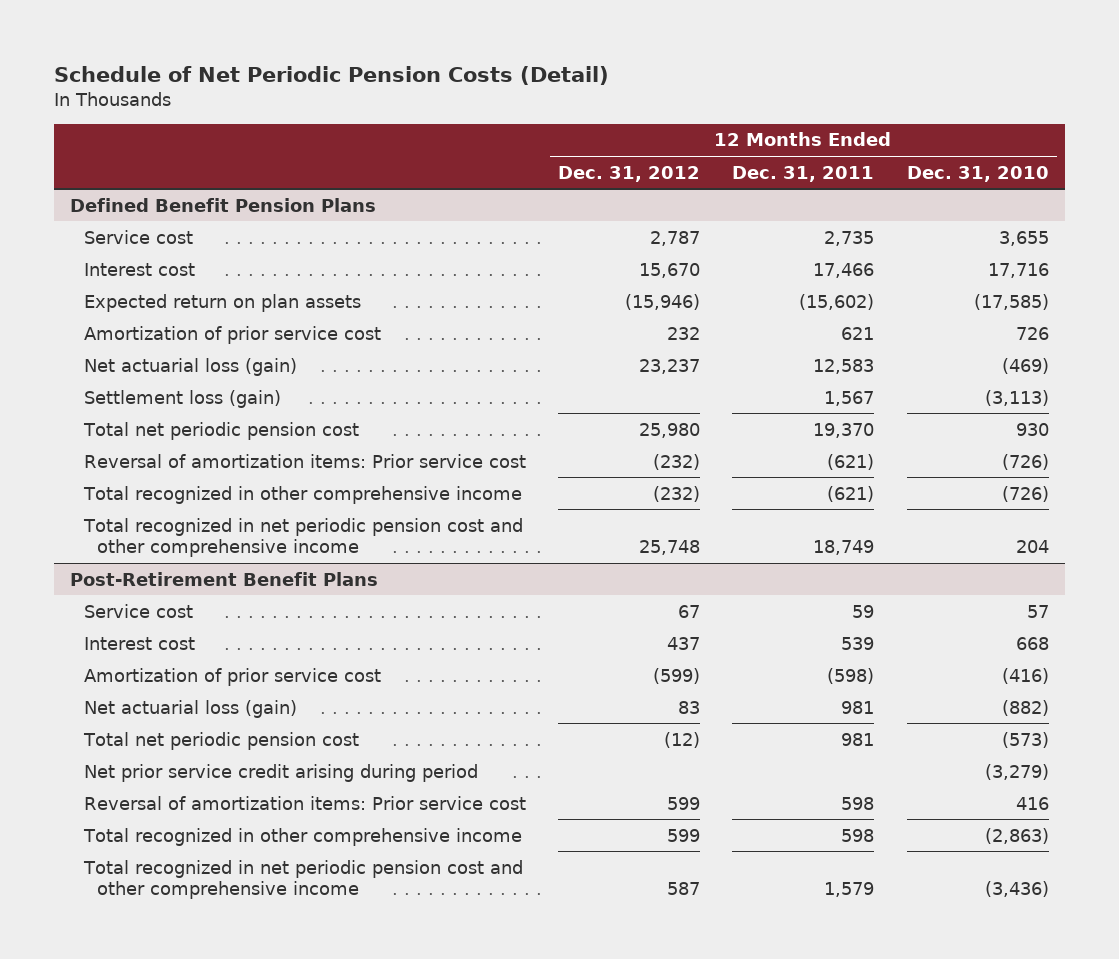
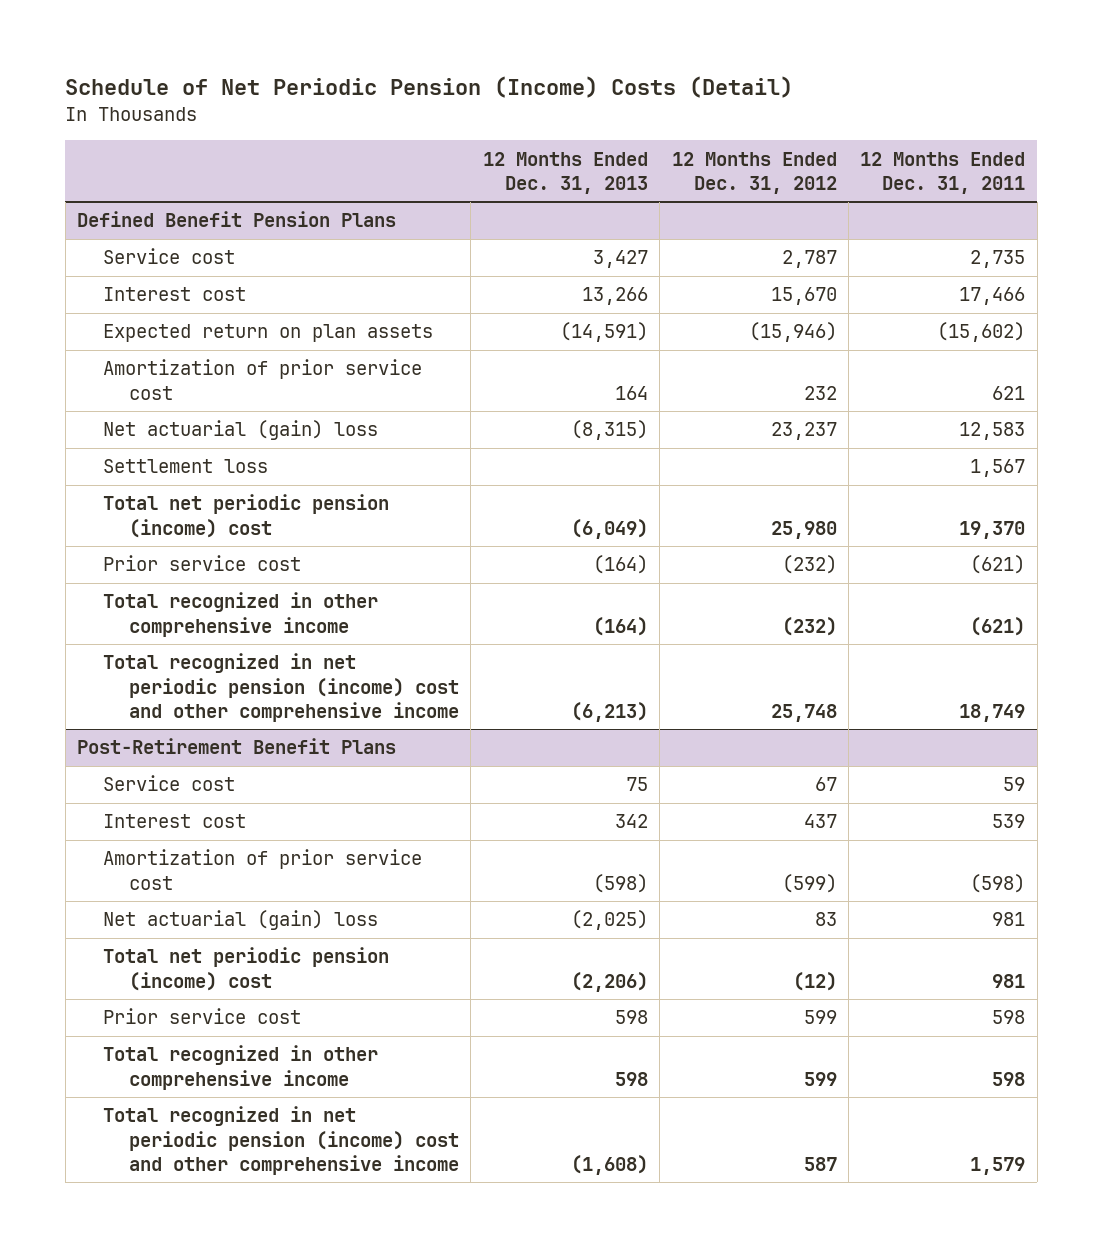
[53,65,609,85] Schedule of Net Periodic Pension Costs (Detail) -> [65,76,794,99] Schedule of Net Periodic Pension (Income) Costs (Detail)
[906,165,1049,182] Dec. 31, 2010 -> none
none -> [482,151,648,194] 12 Months Ended Dec. 31, 2013
[83,357,297,376] Net actuarial loss (gain) -> [103,420,379,441] Net actuarial (gain) loss
[83,389,281,408] Settlement loss (gain) -> [103,459,269,474] Settlement loss
[82,421,359,440] Total net periodic pension cost -> [103,494,390,538] Total net periodic pension (income) cost
[83,453,526,468] Reversal of amortization items: Prior service cost -> [103,555,302,572] Prior service cost
[82,517,523,558] Total recognized in net periodic pension cost and other comprehensive income -> [103,653,460,722] Total recognized in net periodic pension (income) cost and other comprehensive income
[83,763,478,782] Net prior service credit arising during period -> none
[83,699,297,718] Net actuarial loss (gain) -> [103,910,379,931] Net actuarial (gain) loss
[82,731,359,750] Total net periodic pension cost -> [103,947,390,991] Total net periodic pension (income) cost
[83,795,526,810] Reversal of amortization items: Prior service cost -> [103,1008,302,1025] Prior service cost
[82,859,523,900] Total recognized in net periodic pension cost and other comprehensive income -> [103,1106,460,1175] Total recognized in net periodic pension (income) cost and other comprehensive income

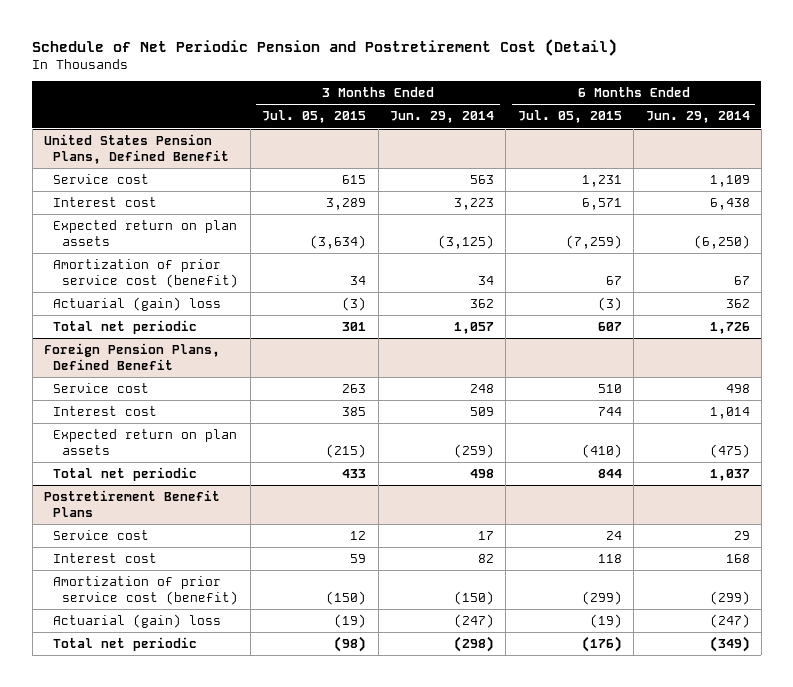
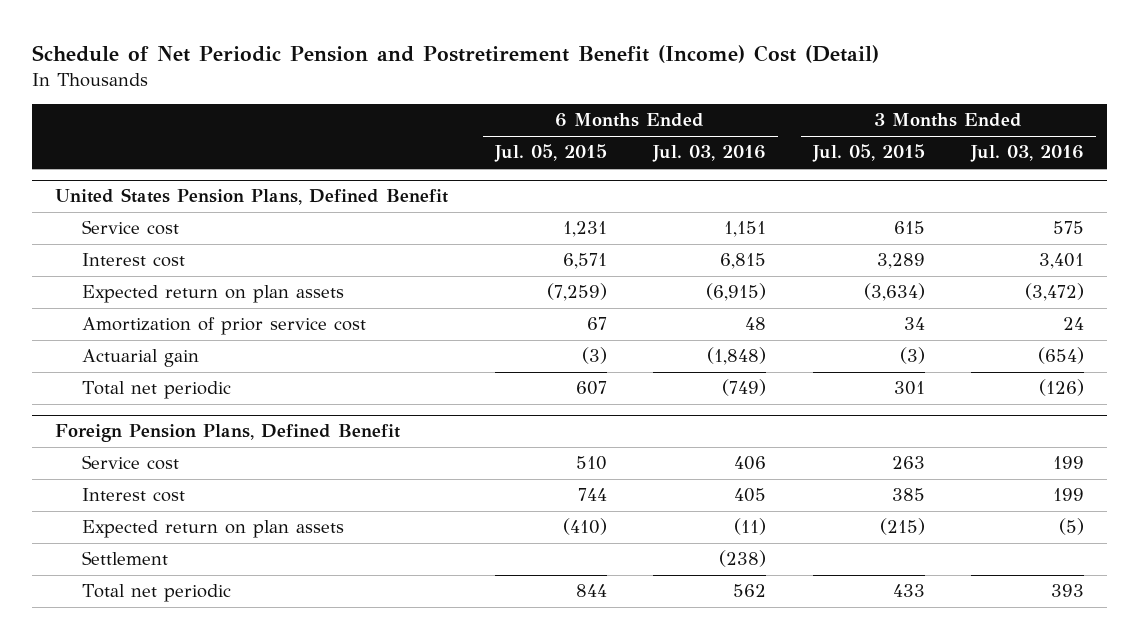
[32,38,618,56] Schedule of Net Periodic Pension and Postretirement Cost (Detail) -> [31,44,879,63] Schedule of Net Periodic Pension and Postretirement Benefit (Income) Cost (Detail)
[390,111,495,124] Jun. 29, 2014 -> none
[645,111,750,124] Jun. 29, 2014 -> none
none -> [652,145,767,163] Jul. 03, 2016
none -> [970,145,1085,163] Jul. 03, 2016
[53,258,239,288] Amortization of prior service cost (benefit) -> [82,317,367,336] Amortization of prior service cost
[53,296,222,311] Actuarial (gain) loss -> [82,349,200,368] Actuarial gain
none -> [82,551,169,566] Settlement
[43,489,220,517] Postretirement Benefit Plans -> none
[53,529,150,540] Service cost -> none
[53,552,158,563] Interest cost -> none
[53,575,239,605] Amortization of prior service cost (benefit) -> none
[53,613,222,628] Actuarial (gain) loss -> none
[53,636,198,651] Total net periodic -> none

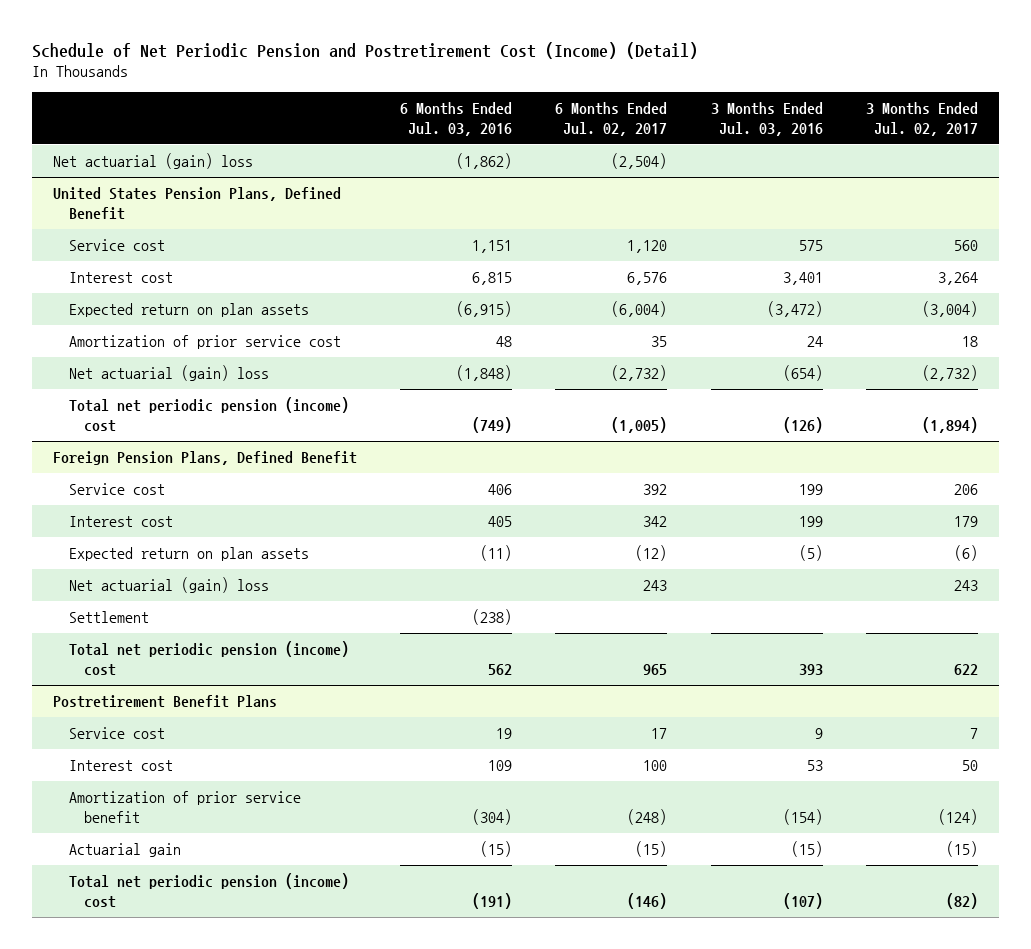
[31,44,879,63] Schedule of Net Periodic Pension and Postretirement Benefit (Income) Cost (Detail) -> [31,41,698,59] Schedule of Net Periodic Pension and Postretirement Cost (Income) (Detail)
[493,144,607,163] Jul. 05, 2015 -> none
[811,144,925,163] Jul. 05, 2015 -> none
none -> [555,101,668,136] 6 Months Ended Jul. 02, 2017
none -> [865,101,978,136] 3 Months Ended Jul. 02, 2017
none -> [53,152,254,169] Net actuarial (gain) loss
[82,349,200,368] Actuarial gain -> [68,364,269,381] Net actuarial (gain) loss
[82,381,232,400] Total net periodic -> [68,396,349,432] Total net periodic pension (income) cost
none -> [68,576,269,593] Net actuarial (gain) loss
[82,584,232,603] Total net periodic -> [68,640,349,676] Total net periodic pension (income) cost
none -> [53,694,278,708] Postretirement Benefit Plans
none -> [68,726,165,739] Service cost
none -> [68,759,173,771] Interest cost
none -> [68,790,301,823] Amortization of prior service benefit
none -> [68,842,181,857] Actuarial gain
none -> [68,872,349,908] Total net periodic pension (income) cost

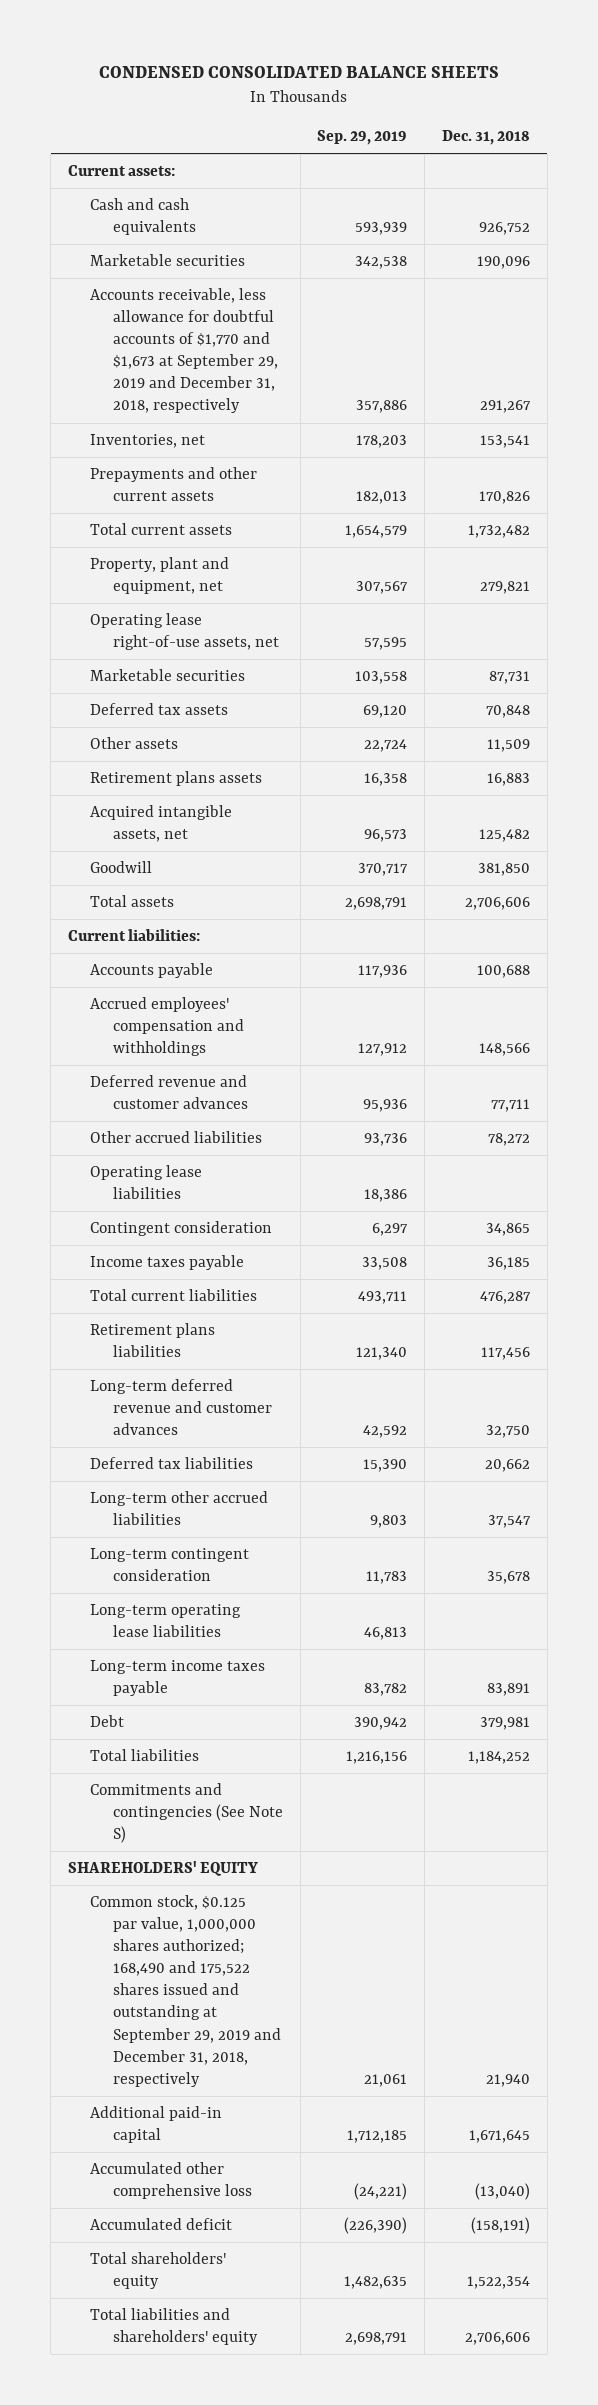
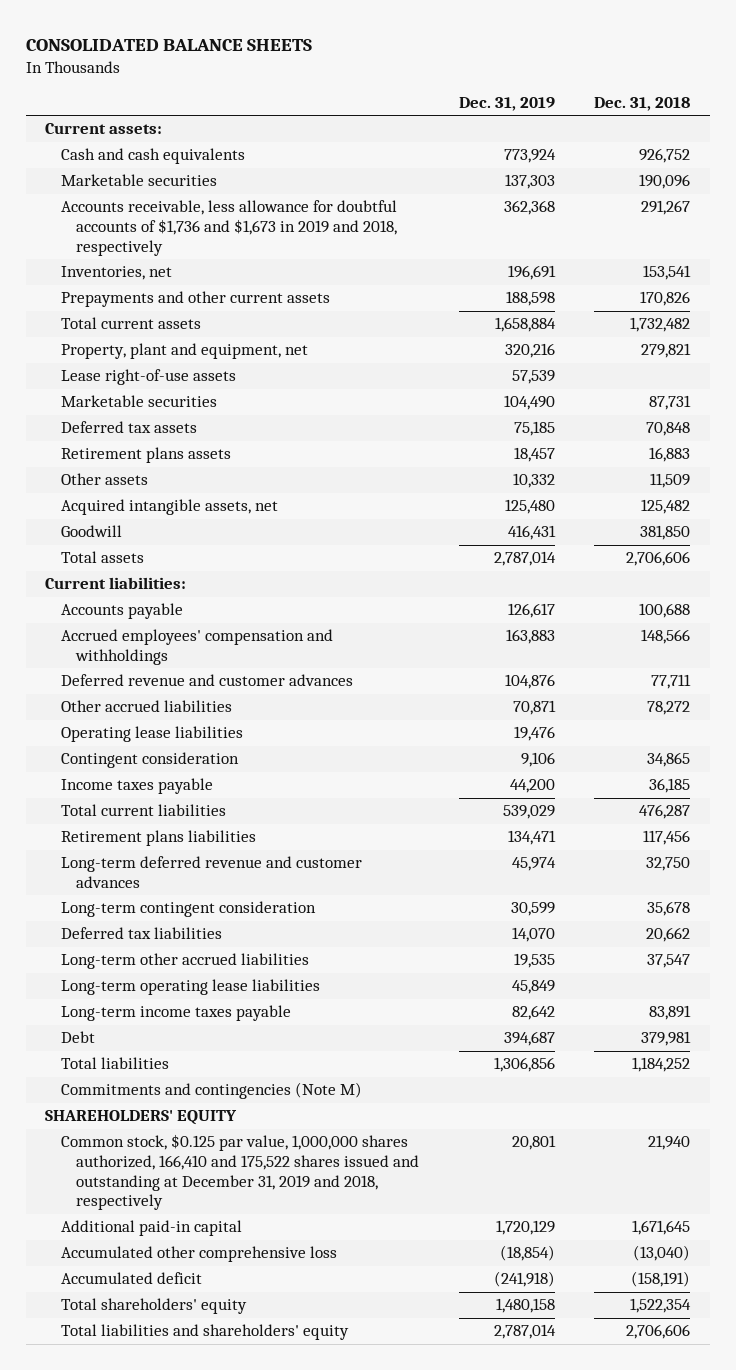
[99,66,500,79] CONDENSED CONSOLIDATED BALANCE SHEETS -> [25,39,312,52] CONSOLIDATED BALANCE SHEETS
[317,130,408,146] Sep. 29, 2019 -> none
none -> [458,97,555,112] Dec. 31, 2019
[90,288,278,414] Accounts receivable, less allowance for doubtful accounts of $1,770 and $1,673 at September 29, 2019 and December 31, 2018, respectively -> [60,200,398,256] Accounts receivable, less allowance for doubtful accounts of $1,736 and $1,673 in 2019 and 2018, respectively
[90,613,279,651] Operating lease right-of-use assets, net -> [60,369,236,386] Lease right-of-use assets
[90,737,179,750] Other assets -> [60,473,148,486] Other assets
[90,1548,250,1582] Long-term contingent consideration -> [60,901,316,918] Long-term contingent consideration
[90,1783,283,1844] Commitments and contingencies (See Note S) -> [60,1082,362,1100] Commitments and contingencies (Note M)
[90,1895,281,2087] Common stock, $0.125 par value, 1,000,000 shares authorized; 168,490 and 175,522 shares issued and outstanding at September 29, 2019 and December 31, 2018, respectively -> [60,1134,420,1211] Common stock, $0.125 par value, 1,000,000 shares authorized, 166,410 and 175,522 shares issued and outstanding at December 31, 2019 and 2018, respectively

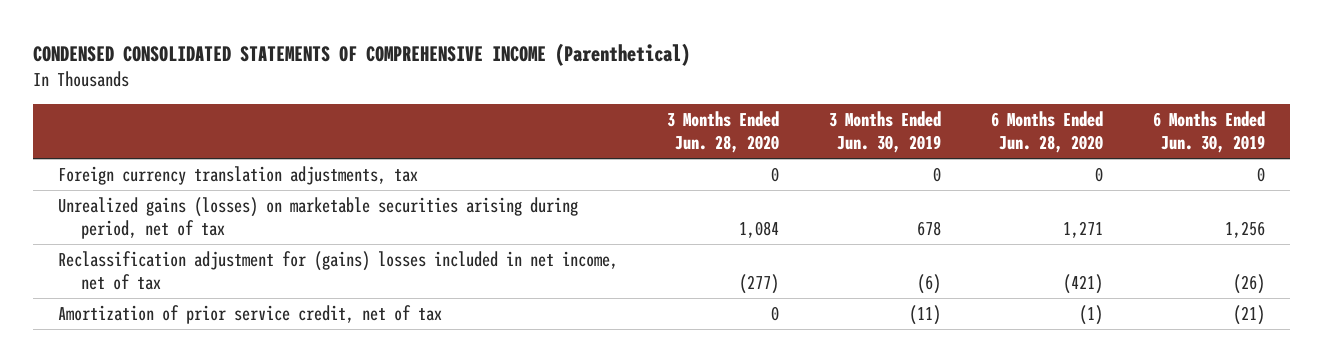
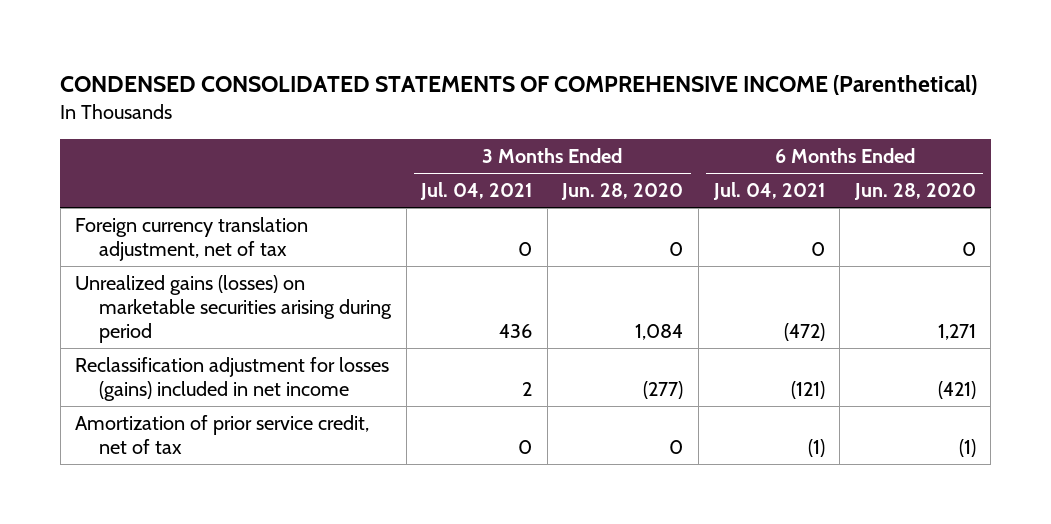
[829,110,942,154] 3 Months Ended Jun. 30, 2019 -> none
[1153,110,1266,154] 6 Months Ended Jun. 30, 2019 -> none
none -> [420,182,533,201] Jul. 04, 2021
none -> [712,182,825,201] Jul. 04, 2021
[57,165,418,185] Foreign currency translation adjustments, tax -> [75,217,309,261] Foreign currency translation adjustment, net of tax
[57,196,578,239] Unrealized gains (losses) on marketable securities arising during period, net of tax -> [75,275,393,343] Unrealized gains (losses) on marketable securities arising during period
[57,250,618,290] Reclassification adjustment for (gains) losses included in net income, net of tax -> [75,357,390,401] Reclassification adjustment for losses (gains) included in net income

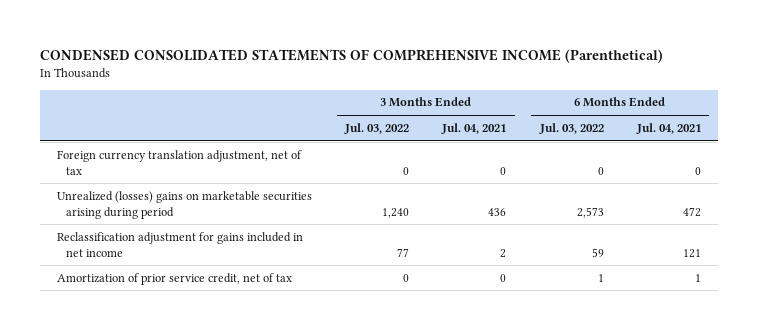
[561,183,684,201] Jun. 28, 2020 -> none
[853,183,976,201] Jun. 28, 2020 -> none
none -> [344,122,410,134] Jul. 03, 2022
none -> [538,122,604,134] Jul. 03, 2022
[75,275,393,343] Unrealized gains (losses) on marketable securities arising during period -> [56,190,312,219] Unrealized (losses) gains on marketable securities arising during period
[783,322,825,341] (472) -> [683,206,702,217] 472
[75,357,390,401] Reclassification adjustment for losses (gains) included in net income -> [56,231,303,257] Reclassification adjustment for gains included in net income
[790,380,825,399] (121) -> [683,248,702,258] 121
[807,438,825,457] (1) -> [695,273,702,282] 1

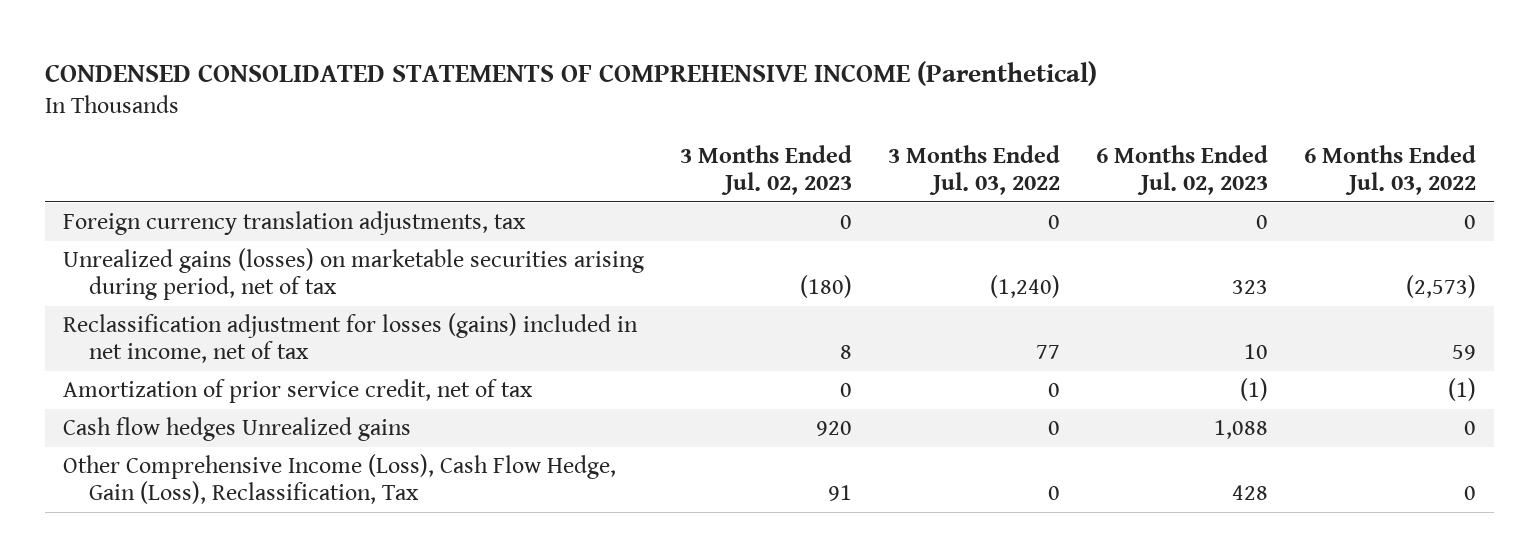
[441,122,507,134] Jul. 04, 2021 -> none
[636,122,702,134] Jul. 04, 2021 -> none
none -> [680,144,853,195] 3 Months Ended Jul. 02, 2023
none -> [1096,144,1269,195] 6 Months Ended Jul. 02, 2023
[56,149,302,175] Foreign currency translation adjustment, net of tax -> [63,211,527,236] Foreign currency translation adjustments, tax
[56,190,312,219] Unrealized (losses) gains on marketable securities arising during period -> [63,248,645,301] Unrealized gains (losses) on marketable securities arising during period, net of tax
[382,207,410,218] 1,240 -> [990,275,1061,299] (1,240)
[576,206,604,218] 2,573 -> [1406,275,1477,299] (2,573)
[56,231,303,257] Reclassification adjustment for gains included in net income -> [63,313,639,364] Reclassification adjustment for losses (gains) included in net income, net of tax
[597,273,604,282] 1 -> [1448,378,1477,402] (1)
none -> [63,417,412,442] Cash flow hedges Unrealized gains
none -> [63,454,617,505] Other Comprehensive Income (Loss), Cash Flow Hedge, Gain (Loss), Reclassification, Tax

